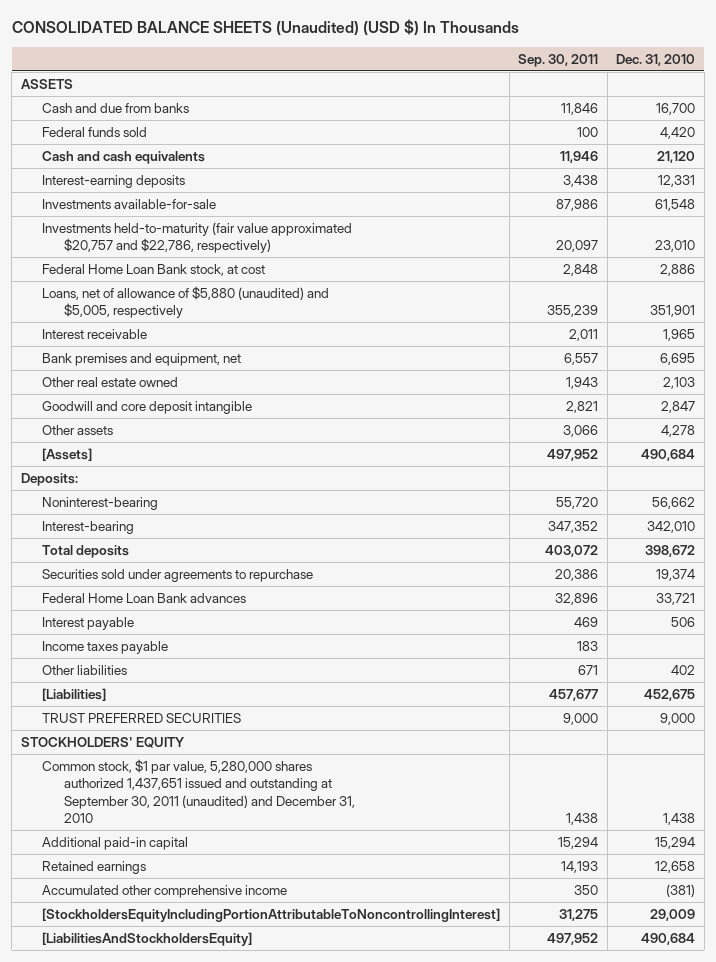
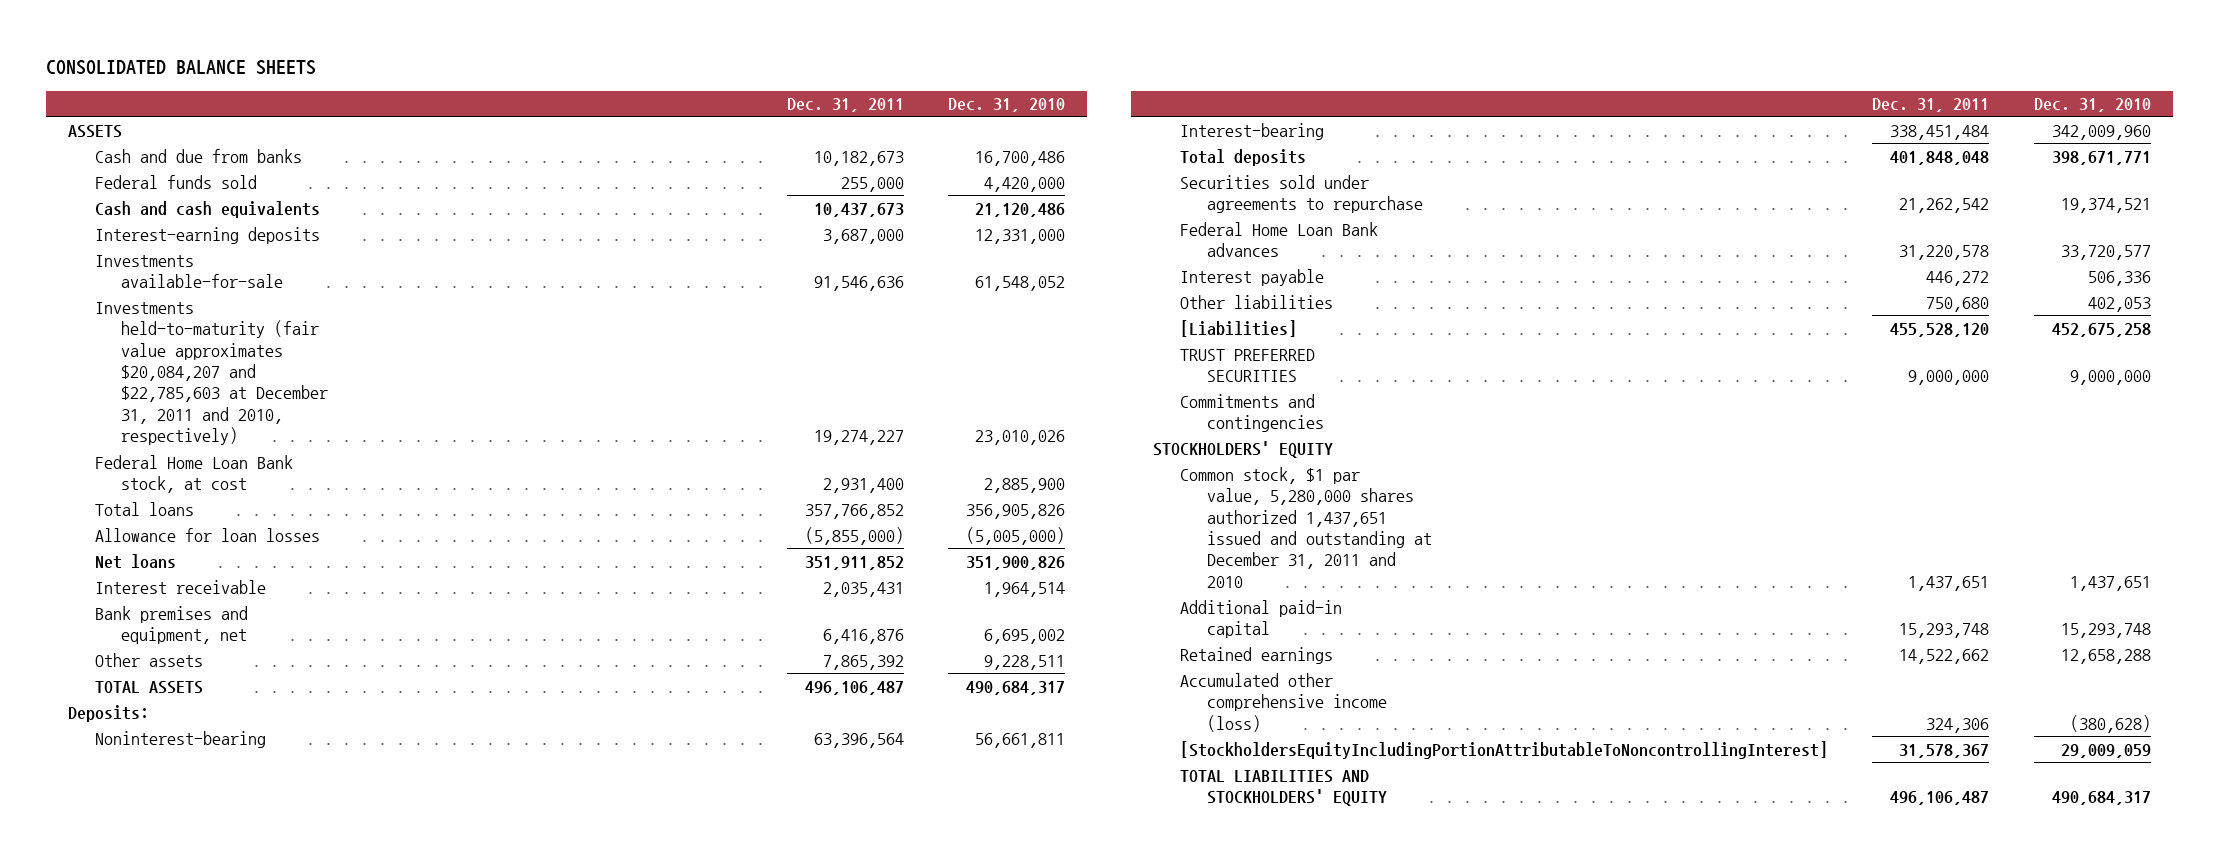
[11,19,519,37] CONSOLIDATED BALANCE SHEETS (Unaudited) (USD $) In Thousands -> [45,59,316,75] CONSOLIDATED BALANCE SHEETS
[518,53,599,67] Sep. 30, 2011 -> none
none -> [786,98,904,113] Dec. 31, 2011
[42,377,179,388] Other real estate owned -> none
[42,401,253,415] Goodwill and core deposit intangible -> none
[656,103,696,116] 16,700 -> [975,150,1066,166] 16,700,486
[660,127,696,140] 4,420 -> [984,176,1066,192] 4,420,000
[657,151,696,164] 21,120 -> [975,202,1066,217] 21,120,486
[658,175,696,188] 12,331 -> [975,228,1066,244] 12,331,000
[655,199,696,212] 61,548 -> [975,276,1066,292] 61,548,052
[42,222,353,254] Investments held-to-maturity (fair value approximated $20,757 and $22,786, respectively) -> [94,301,329,446] Investments held-to-maturity (fair value approximates $20,084,207 and $22,785,603 at December 31, 2011 and 2010, respectively)
[655,240,696,253] 23,010 -> [975,430,1066,446] 23,010,026
[660,264,696,277] 2,886 -> [984,478,1066,494] 2,885,900
none -> [94,501,194,516] Total loans
none -> [94,527,320,542] Allowance for loan losses
[42,286,330,319] Loans, net of allowance of $5,880 (unaudited) and $5,005, respectively -> [94,553,176,569] Net loans
[650,305,696,318] 351,901 -> [966,555,1066,570] 351,900,826
[663,329,696,342] 1,965 -> [984,581,1066,597] 1,964,514
[660,353,696,366] 6,695 -> [984,629,1066,645] 6,695,002
[661,425,696,438] 4,278 -> [984,654,1066,670] 9,228,511
[42,448,93,462] [Assets] -> [94,680,203,694] TOTAL ASSETS
[641,449,696,462] 490,684 -> [966,680,1066,695] 490,684,317
[42,641,169,655] Income taxes payable -> none
[652,497,696,510] 56,662 -> [975,732,1066,748] 56,661,811
[647,521,696,534] 342,010 -> [2051,124,2151,140] 342,009,960
[645,545,696,558] 398,672 -> [2051,150,2151,165] 398,671,771
[656,569,696,582] 19,374 -> [2060,198,2151,214] 19,374,521
[656,593,696,606] 33,721 -> [2060,245,2151,261] 33,720,577
[671,617,696,628] 506 -> [2087,270,2151,286] 506,336
[671,665,696,676] 402 -> [2087,296,2151,312] 402,053
[644,689,696,702] 452,675 -> [2051,322,2151,337] 452,675,258
[660,713,696,726] 9,000 -> [2069,370,2151,386] 9,000,000
none -> [1179,393,1324,433] Commitments and contingencies
[42,932,253,947] [LiabilitiesAndStockholdersEquity] -> none
[42,759,356,823] Common stock, $1 par value, 5,280,000 shares authorized 1,437,651 issued and outstanding at September 30, 2011 (unaudited) and December 31, 2010 -> [1179,466,1432,588] Common stock, $1 par value, 5,280,000 shares authorized 1,437,651 issued and outstanding at December 31, 2011 and 2010
[663,812,696,825] 1,438 -> [2069,575,2151,591] 1,437,651
[655,837,696,850] 15,294 -> [2060,623,2151,639] 15,293,748
[655,861,696,874] 12,658 -> [2060,648,2151,664] 12,658,288
[42,885,288,899] Accumulated other comprehensive income -> [1179,672,1387,732] Accumulated other comprehensive income (loss)
[666,884,696,898] (381) -> [2069,714,2151,733] (380,628)
[650,909,696,922] 29,009 -> [2060,743,2151,758] 29,009,059
none -> [1179,769,1387,807] TOTAL LIABILITIES AND STOCKHOLDERS' EQUITY

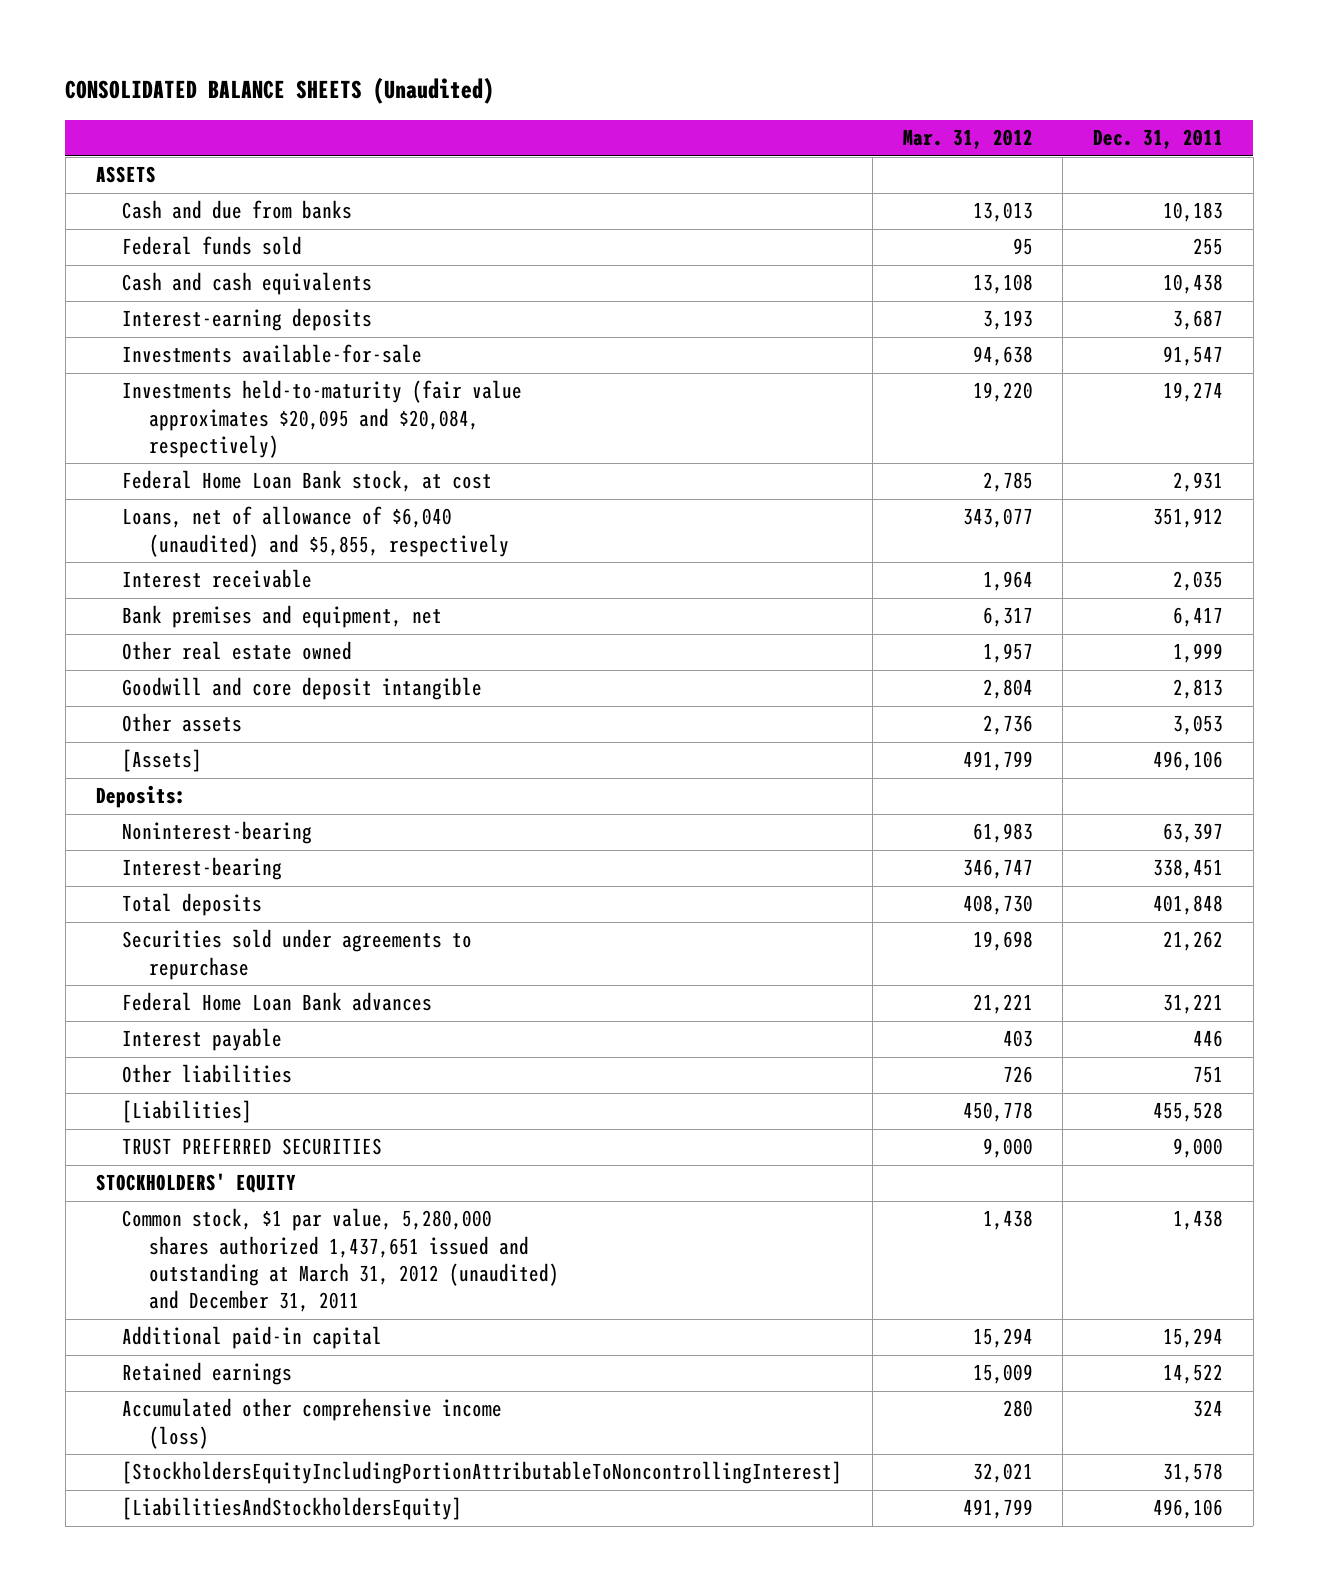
[45,59,316,75] CONSOLIDATED BALANCE SHEETS -> [65,77,495,105] CONSOLIDATED BALANCE SHEETS (Unaudited)
[948,98,1066,113] Dec. 31, 2010 -> none
none -> [902,129,1033,150] Mar. 31, 2012
[94,501,194,516] Total loans -> none
[94,527,320,542] Allowance for loan losses -> none
[94,553,176,569] Net loans -> none
[813,150,904,166] 10,182,673 -> [1163,202,1224,223] 10,183
[840,176,904,192] 255,000 -> [1193,238,1224,256] 255
[813,202,904,217] 10,437,673 -> [1163,274,1224,295] 10,438
[822,228,904,244] 3,687,000 -> [1173,310,1224,331] 3,687
[813,276,904,292] 91,546,636 -> [1163,346,1224,367] 91,547
[94,301,329,446] Investments held-to-maturity (fair value approximates $20,084,207 and $22,785,603 at December 31, 2011 and 2010, respectively) -> [122,380,523,458] Investments held-to-maturity (fair value approximates $20,095 and $20,084, respectively)
[813,430,904,446] 19,274,227 -> [1163,382,1224,403] 19,274
[822,478,904,494] 2,931,400 -> [1173,472,1224,493] 2,931
none -> [122,506,510,557] Loans, net of allowance of $6,040 (unaudited) and $5,855, respectively
[822,581,904,597] 2,035,431 -> [1173,571,1224,592] 2,035
[822,629,904,645] 6,416,876 -> [1173,607,1224,628] 6,417
none -> [122,641,353,661] Other real estate owned
none -> [122,677,483,701] Goodwill and core deposit intangible
[822,654,904,670] 7,865,392 -> [1173,715,1224,736] 3,053
[94,680,203,694] TOTAL ASSETS -> [122,749,203,773] [Assets]
[804,680,904,695] 496,106,487 -> [1153,751,1224,772] 496,106
[1179,393,1324,433] Commitments and contingencies -> none
[813,732,904,748] 63,396,564 -> [1163,823,1224,844] 63,397
[1890,124,1990,140] 338,451,484 -> [1153,859,1224,880] 338,451
[1890,150,1990,165] 401,848,048 -> [1153,895,1224,916] 401,848
[1899,198,1990,214] 21,262,542 -> [1163,931,1224,952] 21,262
[1899,245,1990,261] 31,220,578 -> [1163,994,1224,1015] 31,221
[1926,270,1990,286] 446,272 -> [1193,1030,1224,1048] 446
[1926,296,1990,312] 750,680 -> [1193,1066,1224,1084] 751
[1890,322,1990,337] 455,528,120 -> [1153,1102,1224,1123] 455,528
[1908,370,1990,386] 9,000,000 -> [1173,1138,1224,1159] 9,000
[1179,769,1387,807] TOTAL LIABILITIES AND STOCKHOLDERS' EQUITY -> none
[1179,466,1432,588] Common stock, $1 par value, 5,280,000 shares authorized 1,437,651 issued and outstanding at December 31, 2011 and 2010 -> [122,1208,560,1312] Common stock, $1 par value, 5,280,000 shares authorized 1,437,651 issued and outstanding at March 31, 2012 (unaudited) and December 31, 2011
[1908,575,1990,591] 1,437,651 -> [1173,1210,1224,1231] 1,438
[1899,623,1990,639] 15,293,748 -> [1163,1328,1224,1349] 15,294
[1899,648,1990,664] 14,522,662 -> [1163,1364,1224,1385] 14,522
[1926,717,1990,733] 324,306 -> [1193,1400,1224,1418] 324
[1899,743,1990,758] 31,578,367 -> [1163,1463,1224,1484] 31,578
none -> [122,1497,463,1521] [LiabilitiesAndStockholdersEquity]

